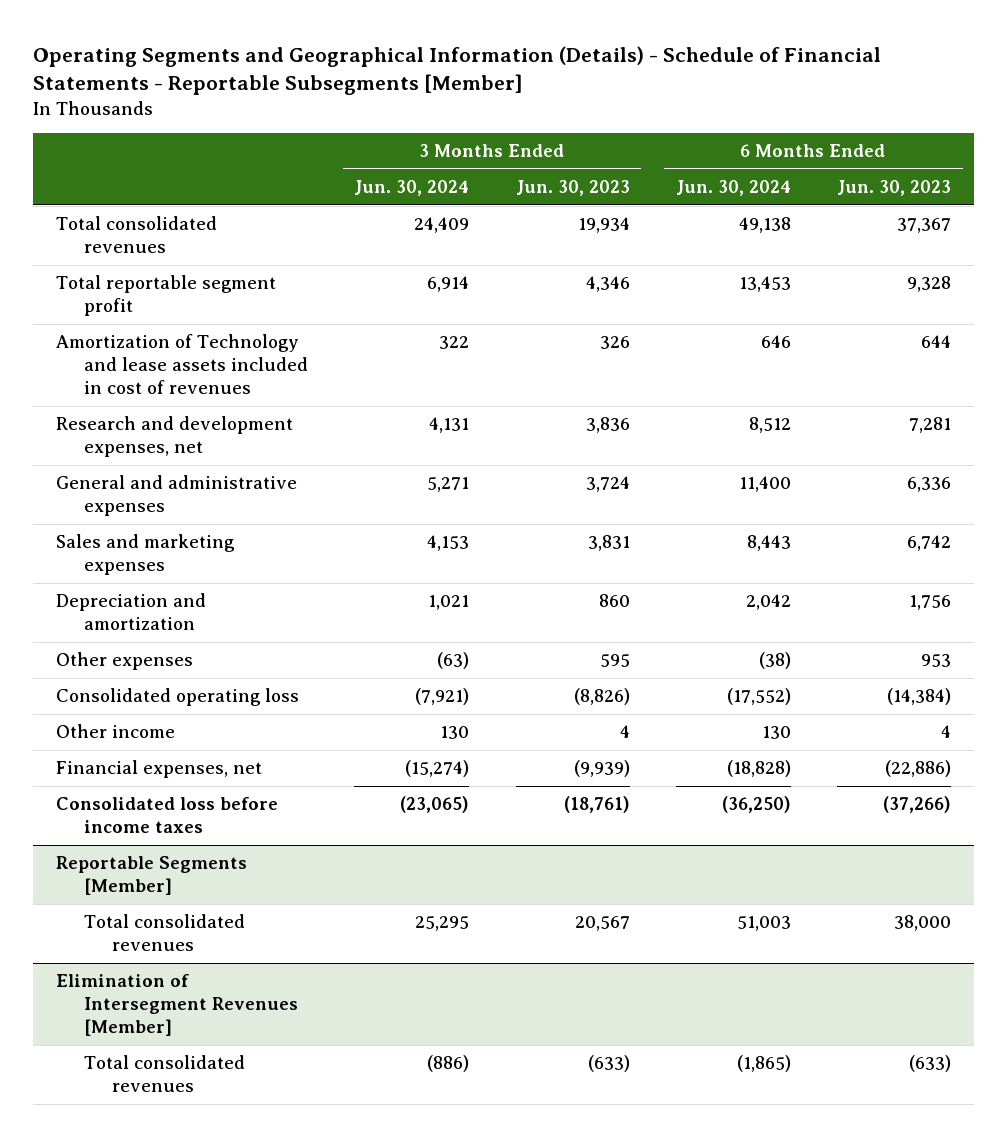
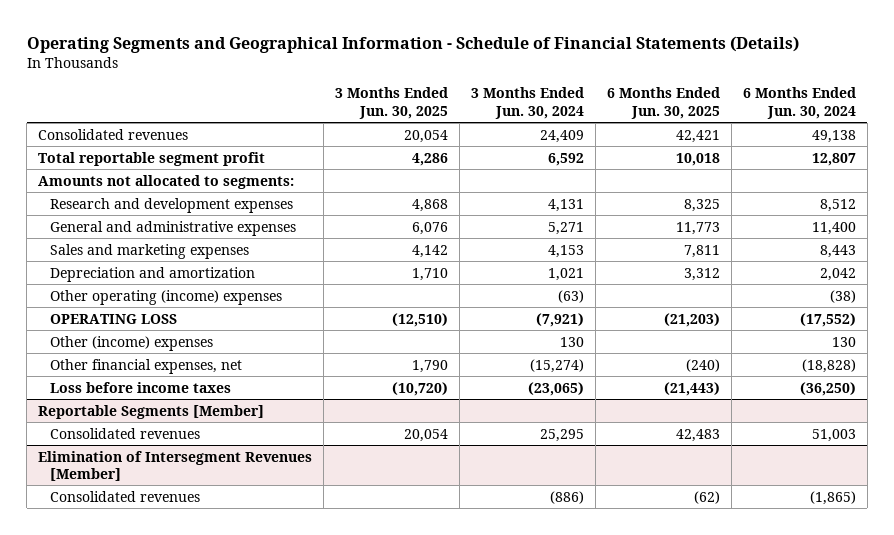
[33,45,882,96] Operating Segments and Geographical Information (Details) - Schedule of Financial Statements - Reportable Subsegments [Member] -> [26,35,799,53] Operating Segments and Geographical Information - Schedule of Financial Statements (Details)
[515,180,630,197] Jun. 30, 2023 -> none
[836,180,951,197] Jun. 30, 2023 -> none
none -> [335,87,449,119] 3 Months Ended Jun. 30, 2025
none -> [607,87,721,119] 6 Months Ended Jun. 30, 2025
[56,334,309,395] Amortization of Technology and lease assets included in cost of revenues -> none
[56,216,218,254] Total consolidated revenues -> [38,128,189,140] Consolidated revenues
[427,276,470,293] 6,914 -> [548,152,585,166] 6,592
[738,276,791,293] 13,453 -> [811,152,856,166] 12,807
none -> [38,174,295,189] Amounts not allocated to segments:
[56,416,294,458] Research and development expenses, net -> [49,197,293,213] Research and development expenses
[56,652,194,671] Other expenses -> [49,289,282,305] Other operating (income) expenses
[56,688,300,707] Consolidated operating loss -> [49,313,177,324] OPERATING LOSS
[56,724,176,739] Other income -> [49,335,213,351] Other (income) expenses
[56,760,263,779] Financial expenses, net -> [49,358,242,374] Other financial expenses, net
[56,797,279,834] Consolidated loss before income taxes -> [49,381,231,393] Loss before income taxes
[84,914,246,952] Total consolidated revenues -> [49,427,200,439] Consolidated revenues
[84,1055,246,1093] Total consolidated revenues -> [49,490,200,502] Consolidated revenues

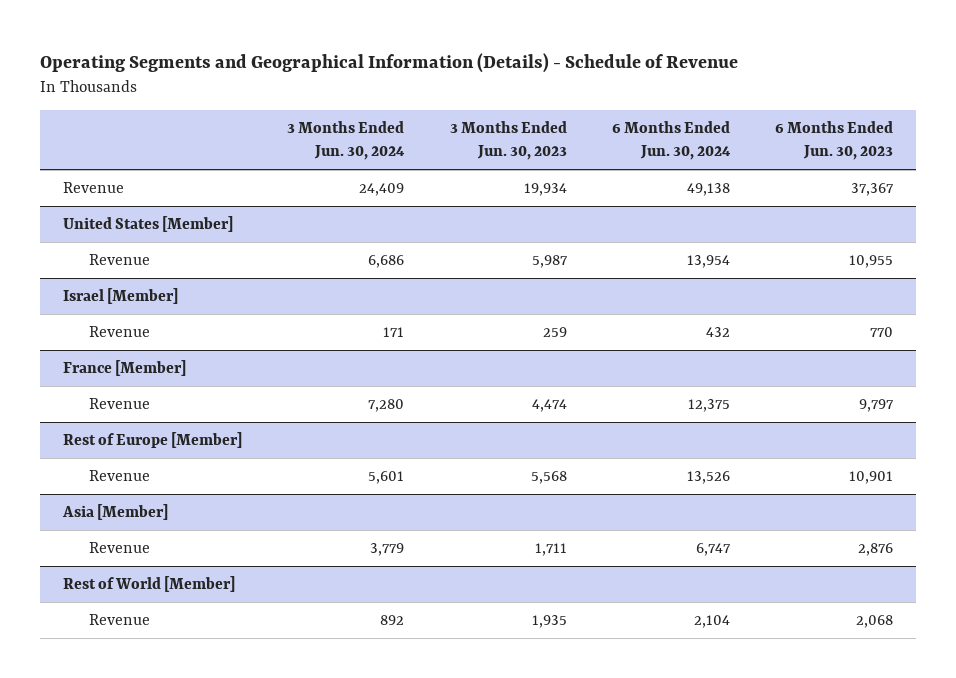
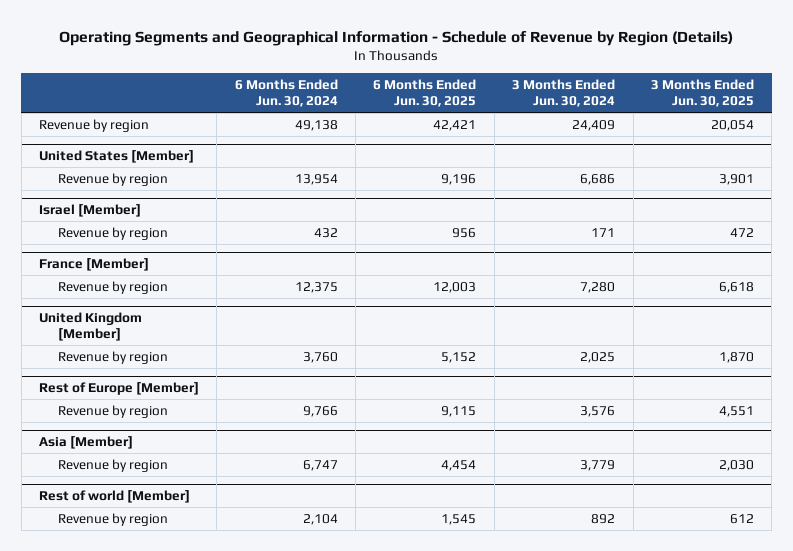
[40,53,739,74] Operating Segments and Geographical Information (Details) - Schedule of Revenue -> [59,30,734,46] Operating Segments and Geographical Information - Schedule of Revenue by Region (Details)
[449,121,567,161] 3 Months Ended Jun. 30, 2023 -> none
[775,121,894,161] 6 Months Ended Jun. 30, 2023 -> none
none -> [373,78,477,108] 6 Months Ended Jun. 30, 2025
none -> [650,78,754,108] 3 Months Ended Jun. 30, 2025
[62,181,124,193] Revenue -> [39,118,150,132] Revenue by region
[89,253,151,265] Revenue -> [57,172,168,186] Revenue by region
[89,325,151,337] Revenue -> [57,226,168,240] Revenue by region
[89,397,151,409] Revenue -> [57,280,168,294] Revenue by region
none -> [39,311,143,342] United Kingdom [Member]
none -> [57,350,168,364] Revenue by region
[89,469,151,481] Revenue -> none
none -> [57,404,168,418] Revenue by region
[89,541,151,553] Revenue -> [57,458,168,472] Revenue by region
[62,575,235,592] Rest of World [Member] -> [39,489,191,503] Rest of world [Member]
[89,613,151,625] Revenue -> [57,512,168,526] Revenue by region

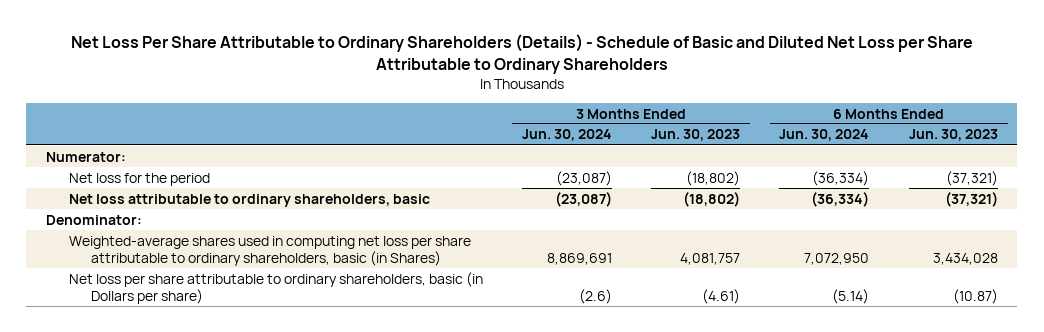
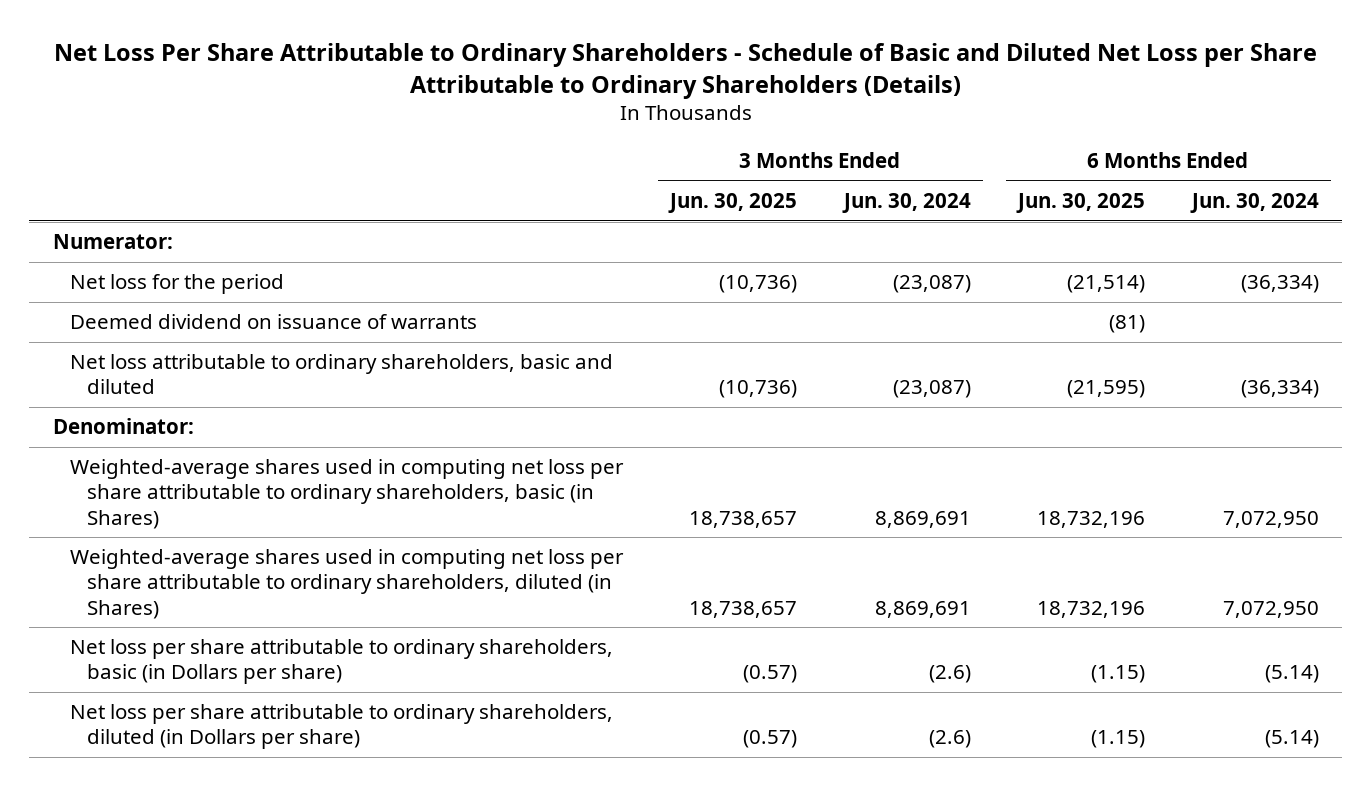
[70,34,973,75] Net Loss Per Share Attributable to Ordinary Shareholders (Details) - Schedule of Basic and Diluted Net Loss per Share Attributable to Ordinary Shareholders -> [53,43,1317,99] Net Loss Per Share Attributable to Ordinary Shareholders - Schedule of Basic and Diluted Net Loss per Share Attributable to Ordinary Shareholders (Details)
[651,129,741,142] Jun. 30, 2023 -> none
[908,129,998,142] Jun. 30, 2023 -> none
none -> [667,192,797,213] Jun. 30, 2025
none -> [1015,192,1145,213] Jun. 30, 2025
none -> [69,314,477,330] Deemed dividend on issuance of warrants
[68,193,430,207] Net loss attributable to ordinary shareholders, basic -> [69,354,613,395] Net loss attributable to ordinary shareholders, basic and diluted
none -> [69,549,624,619] Weighted-average shares used in computing net loss per share attributable to ordinary shareholders, diluted (in Shares)
none -> [69,704,613,750] Net loss per share attributable to ordinary shareholders, diluted (in Dollars per share)

